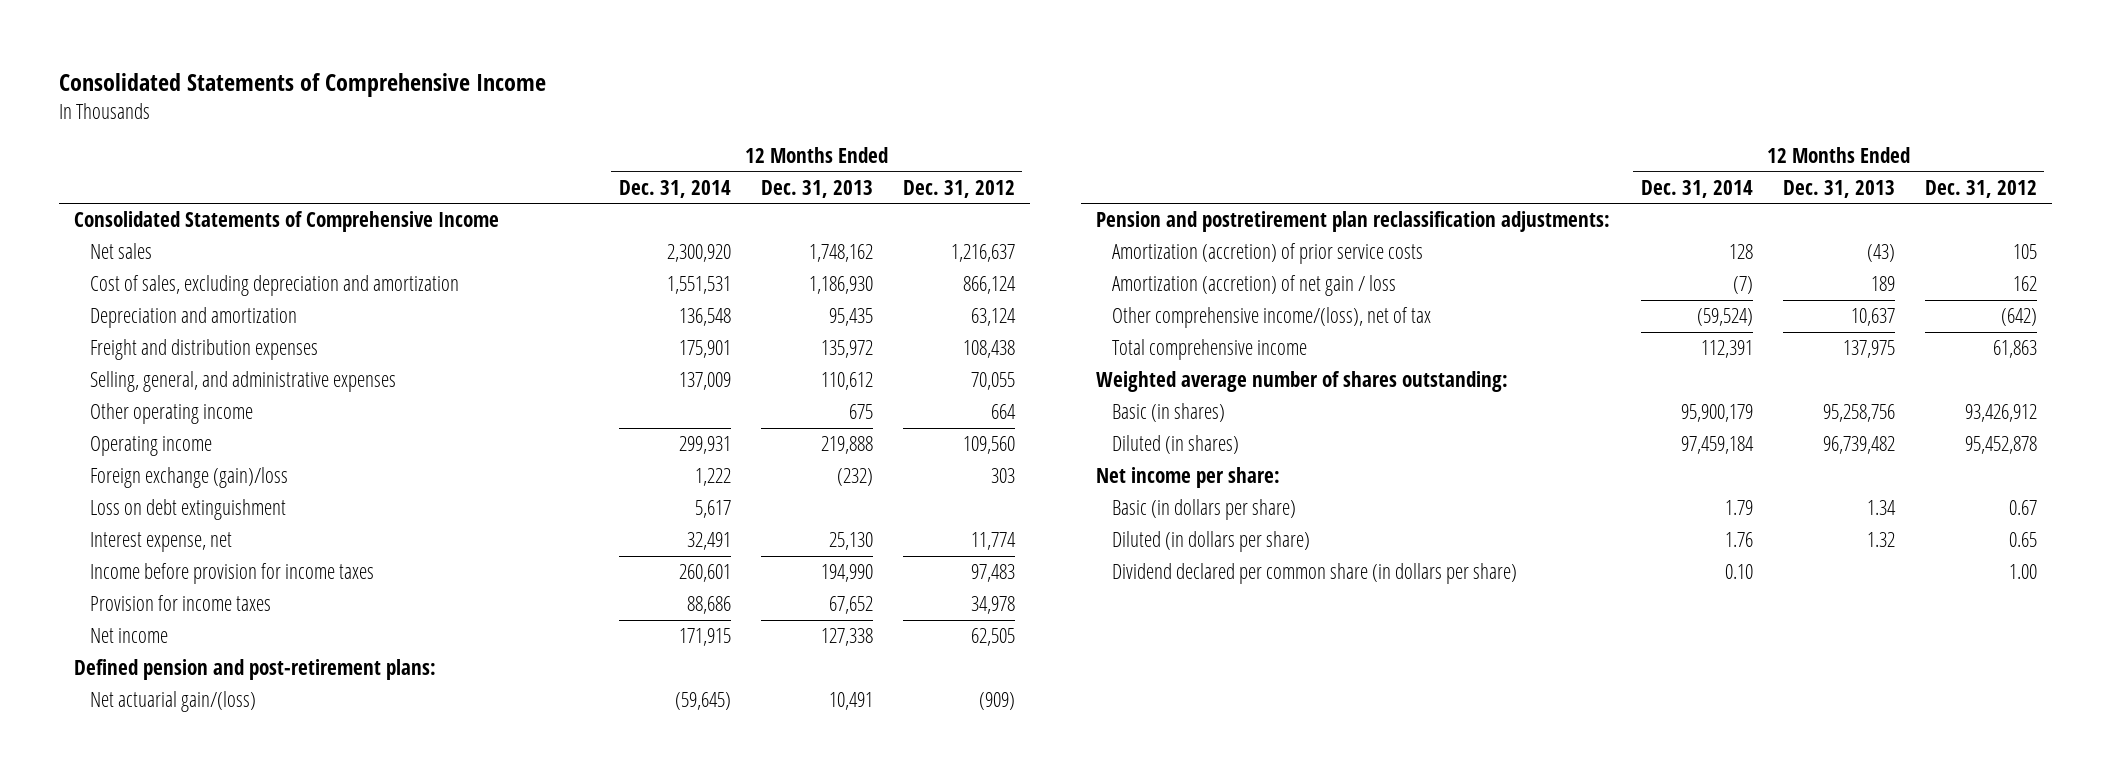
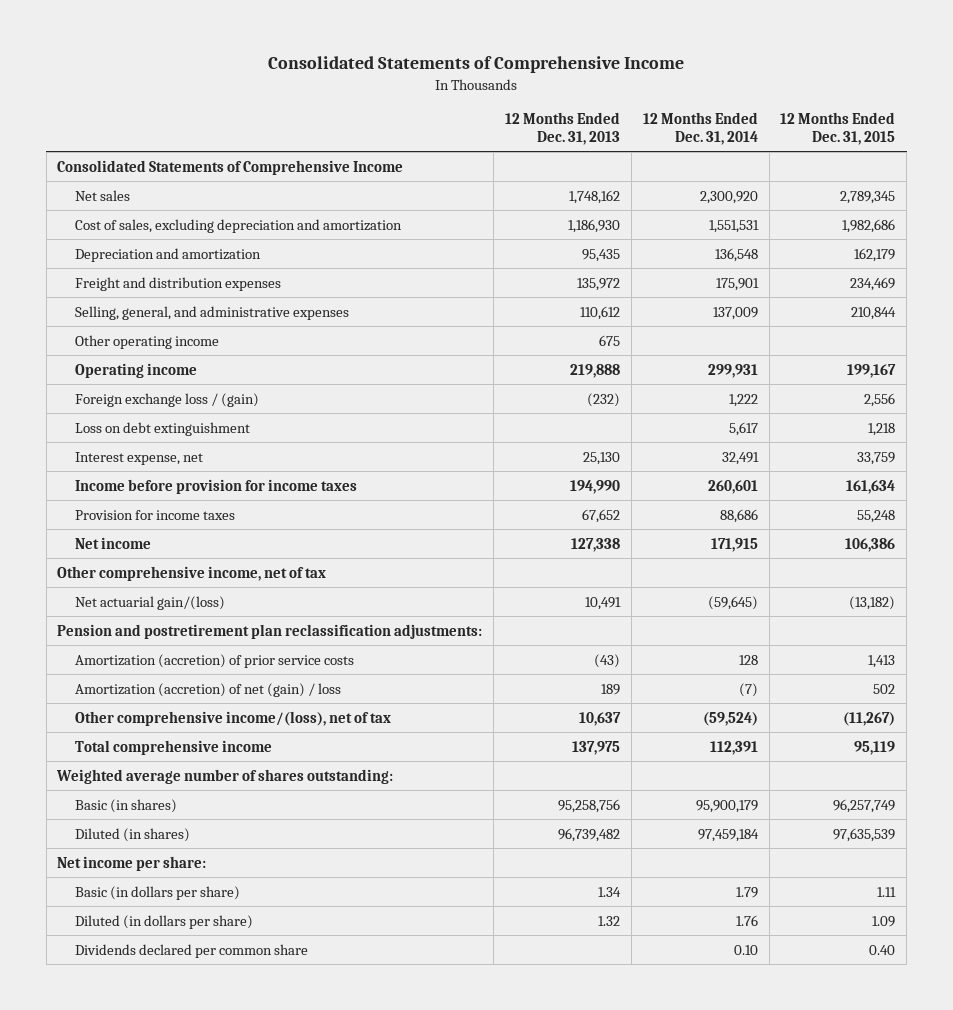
[902,179,1015,198] Dec. 31, 2012 -> none
none -> [780,112,896,145] 12 Months Ended Dec. 31, 2015
[90,467,289,489] Foreign exchange (gain)/loss -> [74,392,259,407] Foreign exchange loss / (gain)
[74,659,437,681] Defined pension and post-retirement plans: -> none
none -> [57,565,327,581] Other comprehensive income, net of tax
[1112,275,1397,297] Amortization (accretion) of net gain / loss -> [74,682,341,697] Amortization (accretion) of net (gain) / loss
[1112,563,1518,585] Dividend declared per common share (in dollars per share) -> [74,943,308,958] Dividends declared per common share

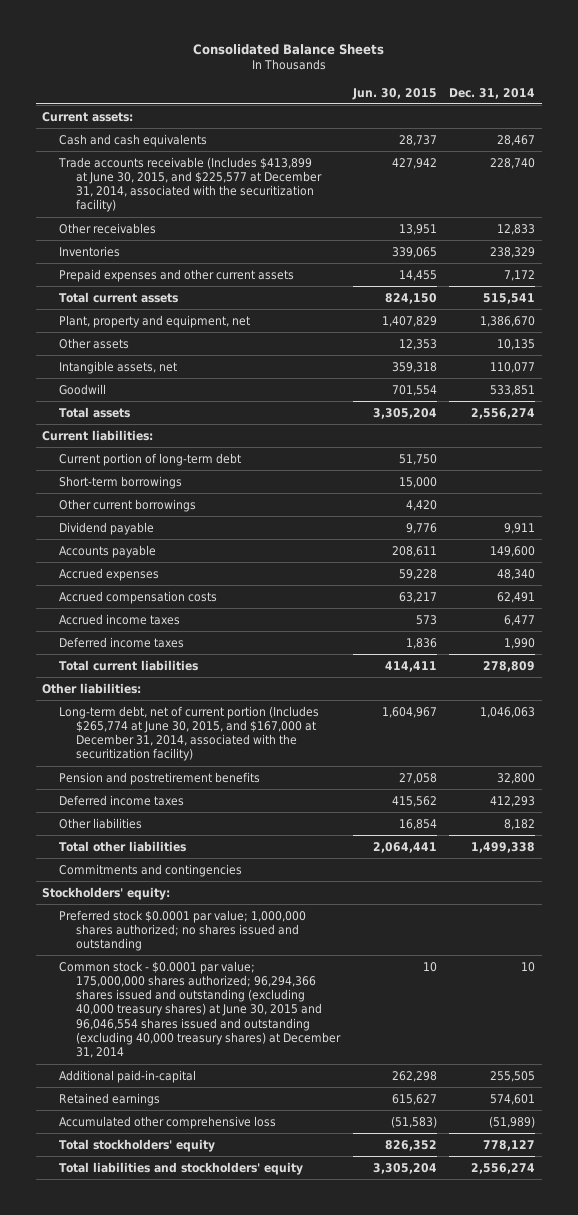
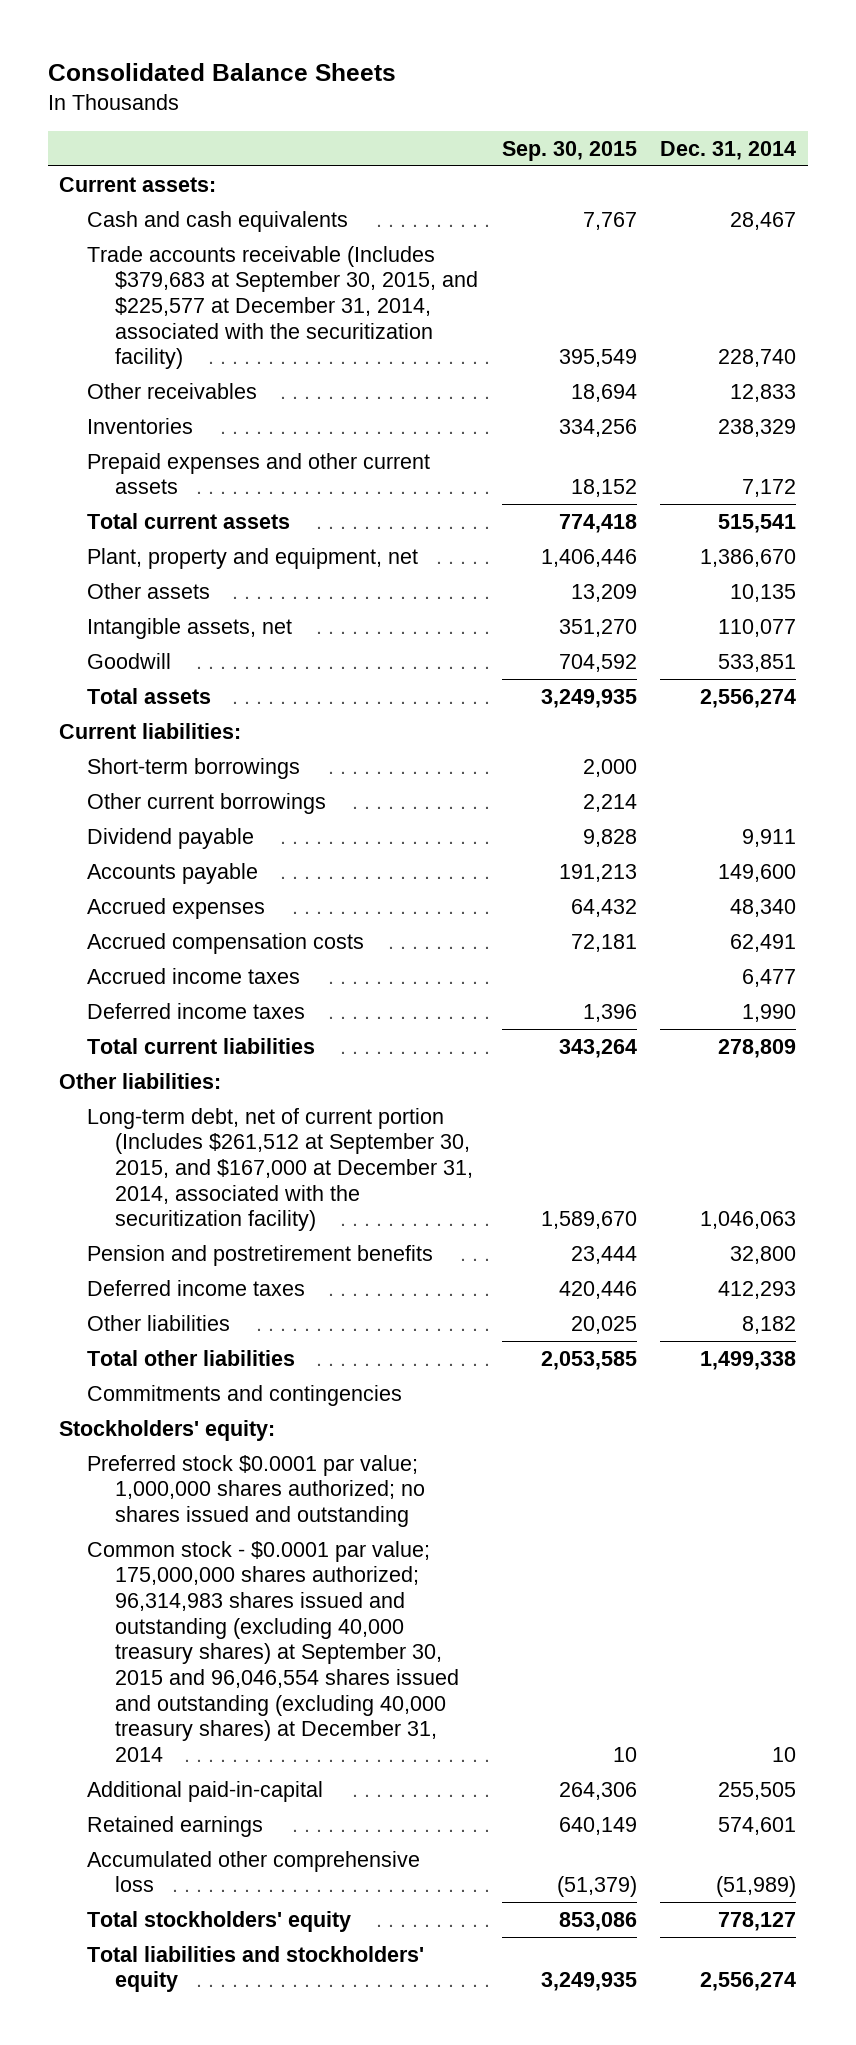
[351,87,437,100] Jun. 30, 2015 -> none
none -> [501,140,637,161] Sep. 30, 2015
[58,156,323,213] Trade accounts receivable (Includes $413,899 at June 30, 2015, and $225,577 at December 31, 2014, associated with the securitization facility) -> [87,245,479,370] Trade accounts receivable (Includes $379,683 at September 30, 2015, and $225,577 at December 31, 2014, associated with the securitization facility)
[59,452,242,466] Current portion of long-term debt -> none
[59,705,320,762] Long-term debt, net of current portion (Includes $265,774 at June 30, 2015, and $167,000 at December 31, 2014, associated with the securitization facility) -> [87,1107,474,1232] Long-term debt, net of current portion (Includes $261,512 at September 30, 2015, and $167,000 at December 31, 2014, associated with the securitization facility)
[59,960,342,1059] Common stock - $0.0001 par value; 175,000,000 shares authorized; 96,294,366 shares issued and outstanding (excluding 40,000 treasury shares) at June 30, 2015 and 96,046,554 shares issued and outstanding (excluding 40,000 treasury shares) at December 31, 2014 -> [87,1540,460,1763] Common stock - $0.0001 par value; 175,000,000 shares authorized; 96,314,983 shares issued and outstanding (excluding 40,000 treasury shares) at September 30, 2015 and 96,046,554 shares issued and outstanding (excluding 40,000 treasury shares) at December 31, 2014

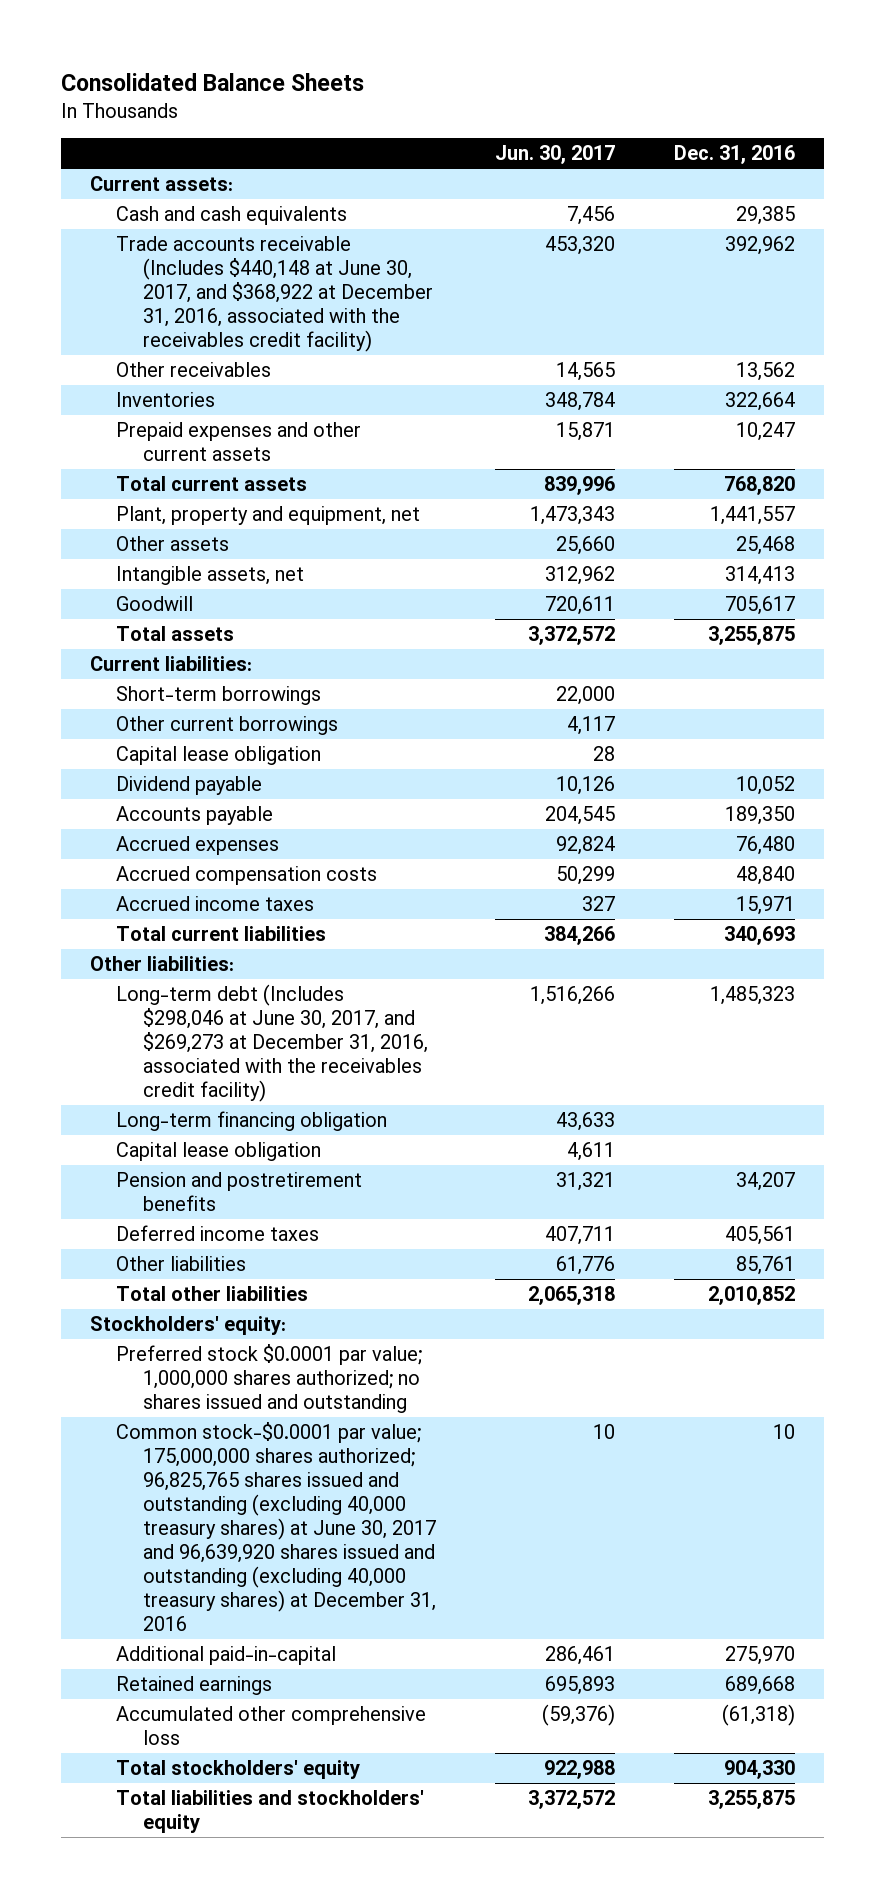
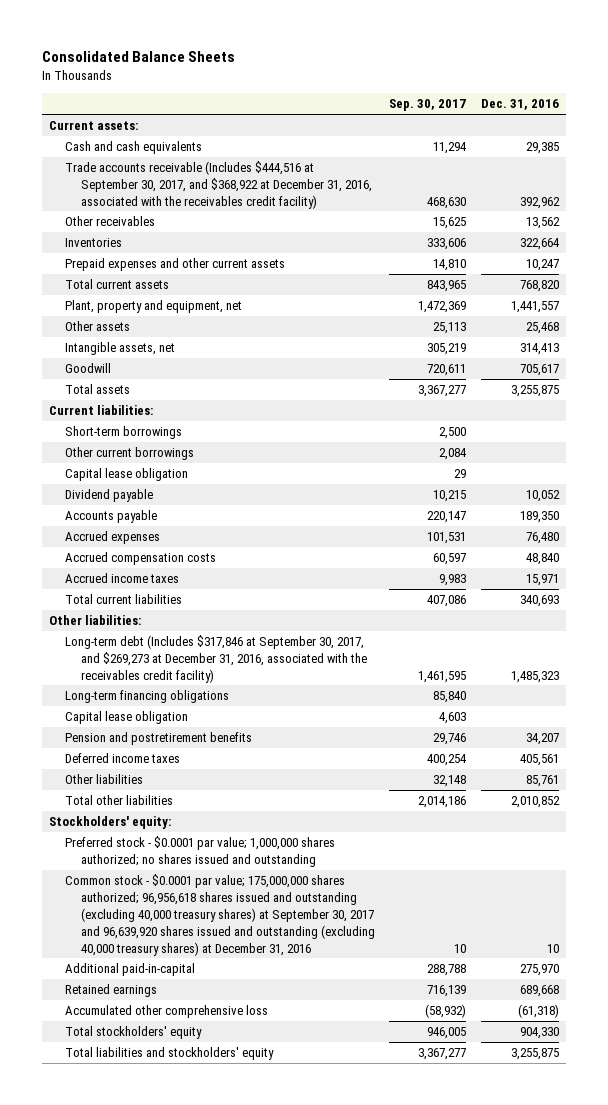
[494,145,615,165] Jun. 30, 2017 -> none
none -> [389,99,467,112] Sep. 30, 2017
[116,236,433,352] Trade accounts receivable (Includes $440,148 at June 30, 2017, and $368,922 at December 31, 2016, associated with the receivables credit facility) -> [65,161,373,209] Trade accounts receivable (Includes $444,516 at September 30, 2017, and $368,922 at December 31, 2016, associated with the receivables credit facility)
[116,984,428,1102] Long-term debt (Includes $298,046 at June 30, 2017, and $269,273 at December 31, 2016, associated with the receivables credit facility) -> [65,635,368,683] Long-term debt (Includes $317,846 at September 30, 2017, and $269,273 at December 31, 2016, associated with the receivables credit facility)
[116,1111,388,1132] Long-term financing obligation -> [65,690,230,704] Long-term financing obligations
[116,1344,423,1414] Preferred stock $0.0001 par value; 1,000,000 shares authorized; no shares issued and outstanding -> [65,836,336,867] Preferred stock - $0.0001 par value; 1,000,000 shares authorized; no shares issued and outstanding
[116,1422,436,1631] Common stock-$0.0001 par value; 175,000,000 shares authorized; 96,825,765 shares issued and outstanding (excluding 40,000 treasury shares) at June 30, 2017 and 96,639,920 shares issued and outstanding (excluding 40,000 treasury shares) at December 31, 2016 -> [65,874,376,956] Common stock - $0.0001 par value; 175,000,000 shares authorized; 96,956,618 shares issued and outstanding (excluding 40,000 treasury shares) at September 30, 2017 and 96,639,920 shares issued and outstanding (excluding 40,000 treasury shares) at December 31, 2016

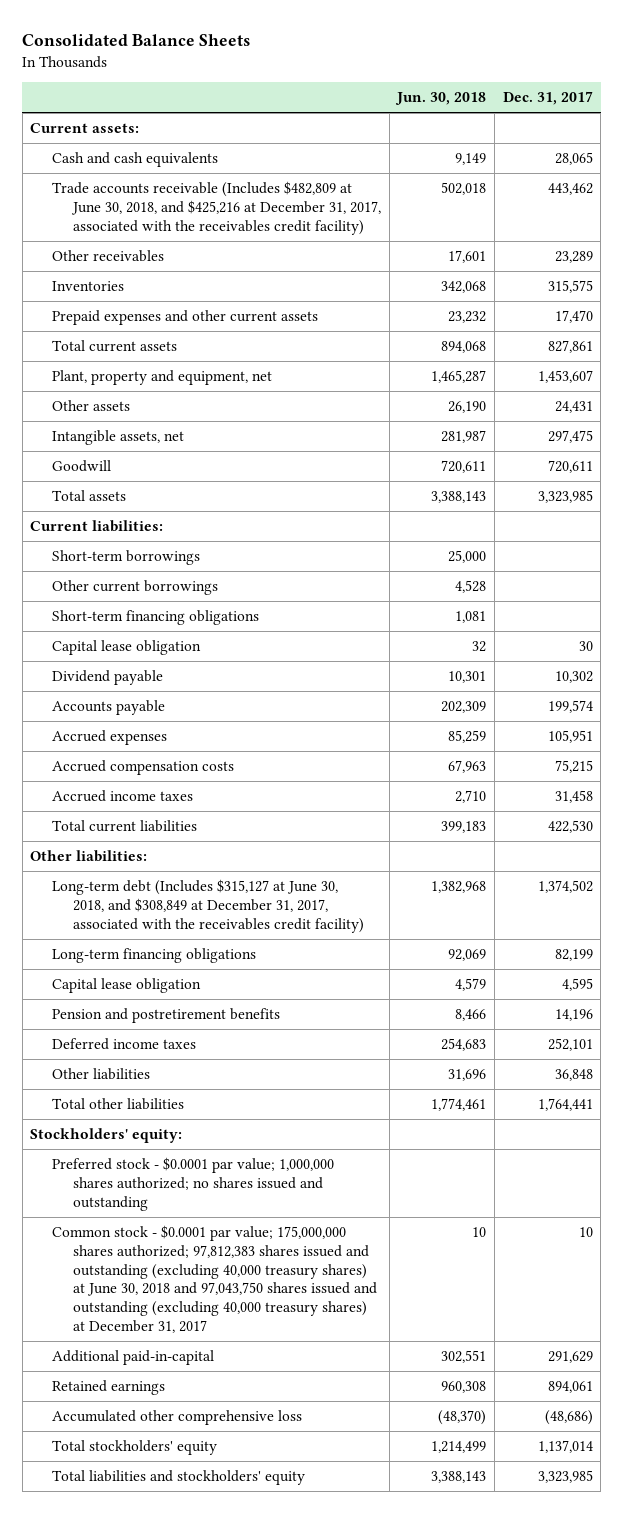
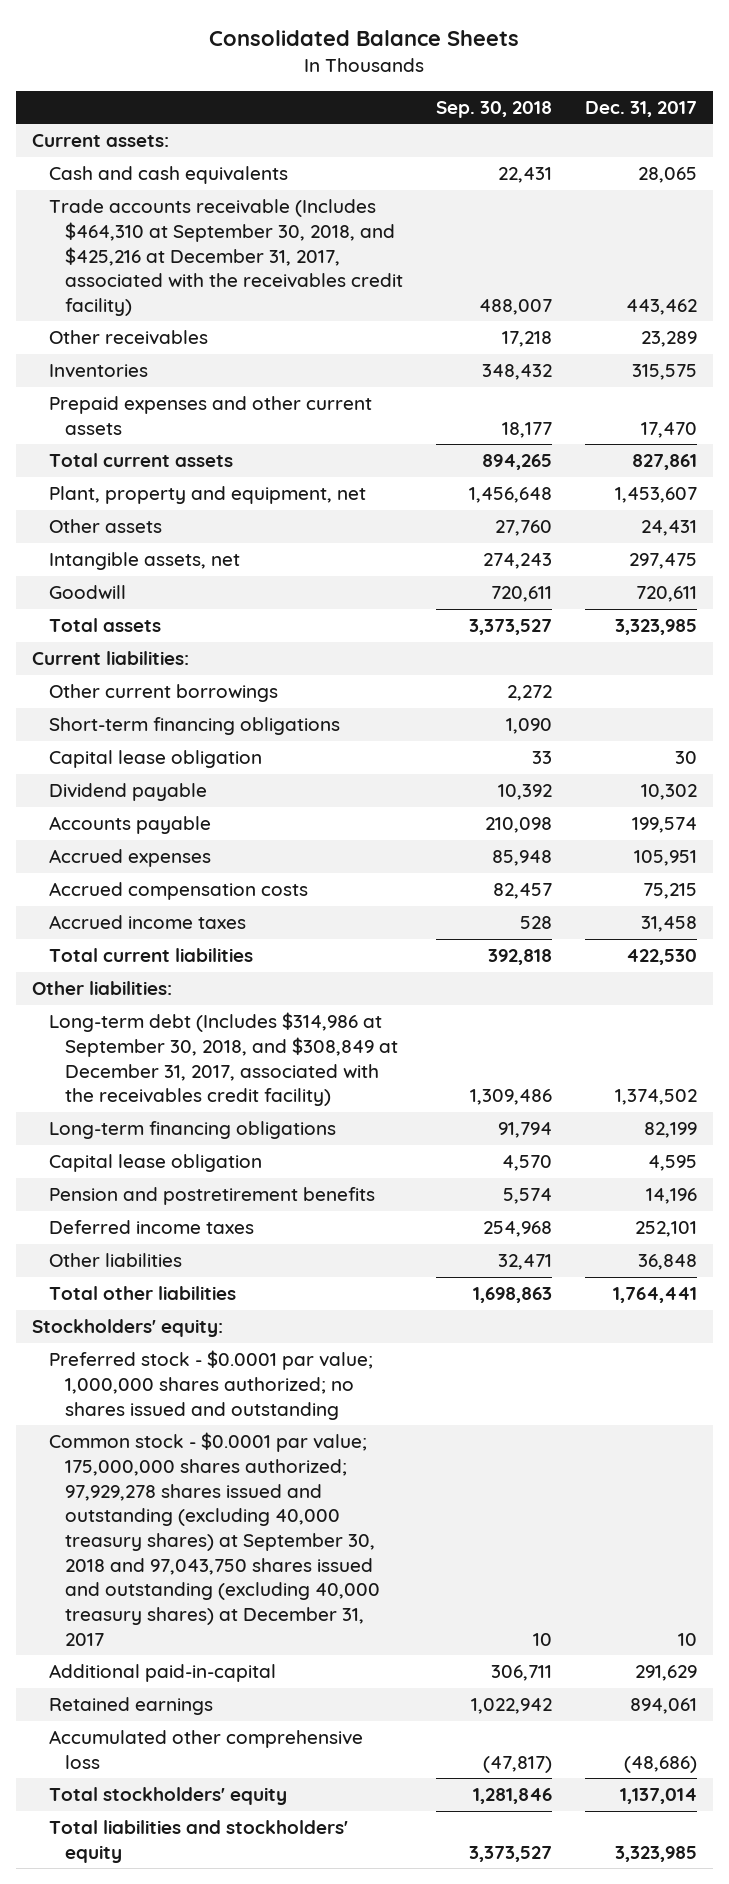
[395,92,487,106] Jun. 30, 2018 -> none
none -> [435,101,552,119] Sep. 30, 2018
[51,181,382,235] Trade accounts receivable (Includes $482,809 at June 30, 2018, and $425,216 at December 31, 2017, associated with the receivables credit facility) -> [48,199,404,316] Trade accounts receivable (Includes $464,310 at September 30, 2018, and $425,216 at December 31, 2017, associated with the receivables credit facility)
[51,550,200,566] Short-term borrowings -> none
[51,879,365,933] Long-term debt (Includes $315,127 at June 30, 2018, and $308,849 at December 31, 2017, associated with the receivables credit facility) -> [48,1012,399,1107] Long-term debt (Includes $314,986 at September 30, 2018, and $308,849 at December 31, 2017, associated with the receivables credit facility)
[51,1225,378,1333] Common stock - $0.0001 par value; 175,000,000 shares authorized; 97,812,383 shares issued and outstanding (excluding 40,000 treasury shares) at June 30, 2018 and 97,043,750 shares issued and outstanding (excluding 40,000 treasury shares) at December 31, 2017 -> [48,1432,381,1646] Common stock - $0.0001 par value; 175,000,000 shares authorized; 97,929,278 shares issued and outstanding (excluding 40,000 treasury shares) at September 30, 2018 and 97,043,750 shares issued and outstanding (excluding 40,000 treasury shares) at December 31, 2017

